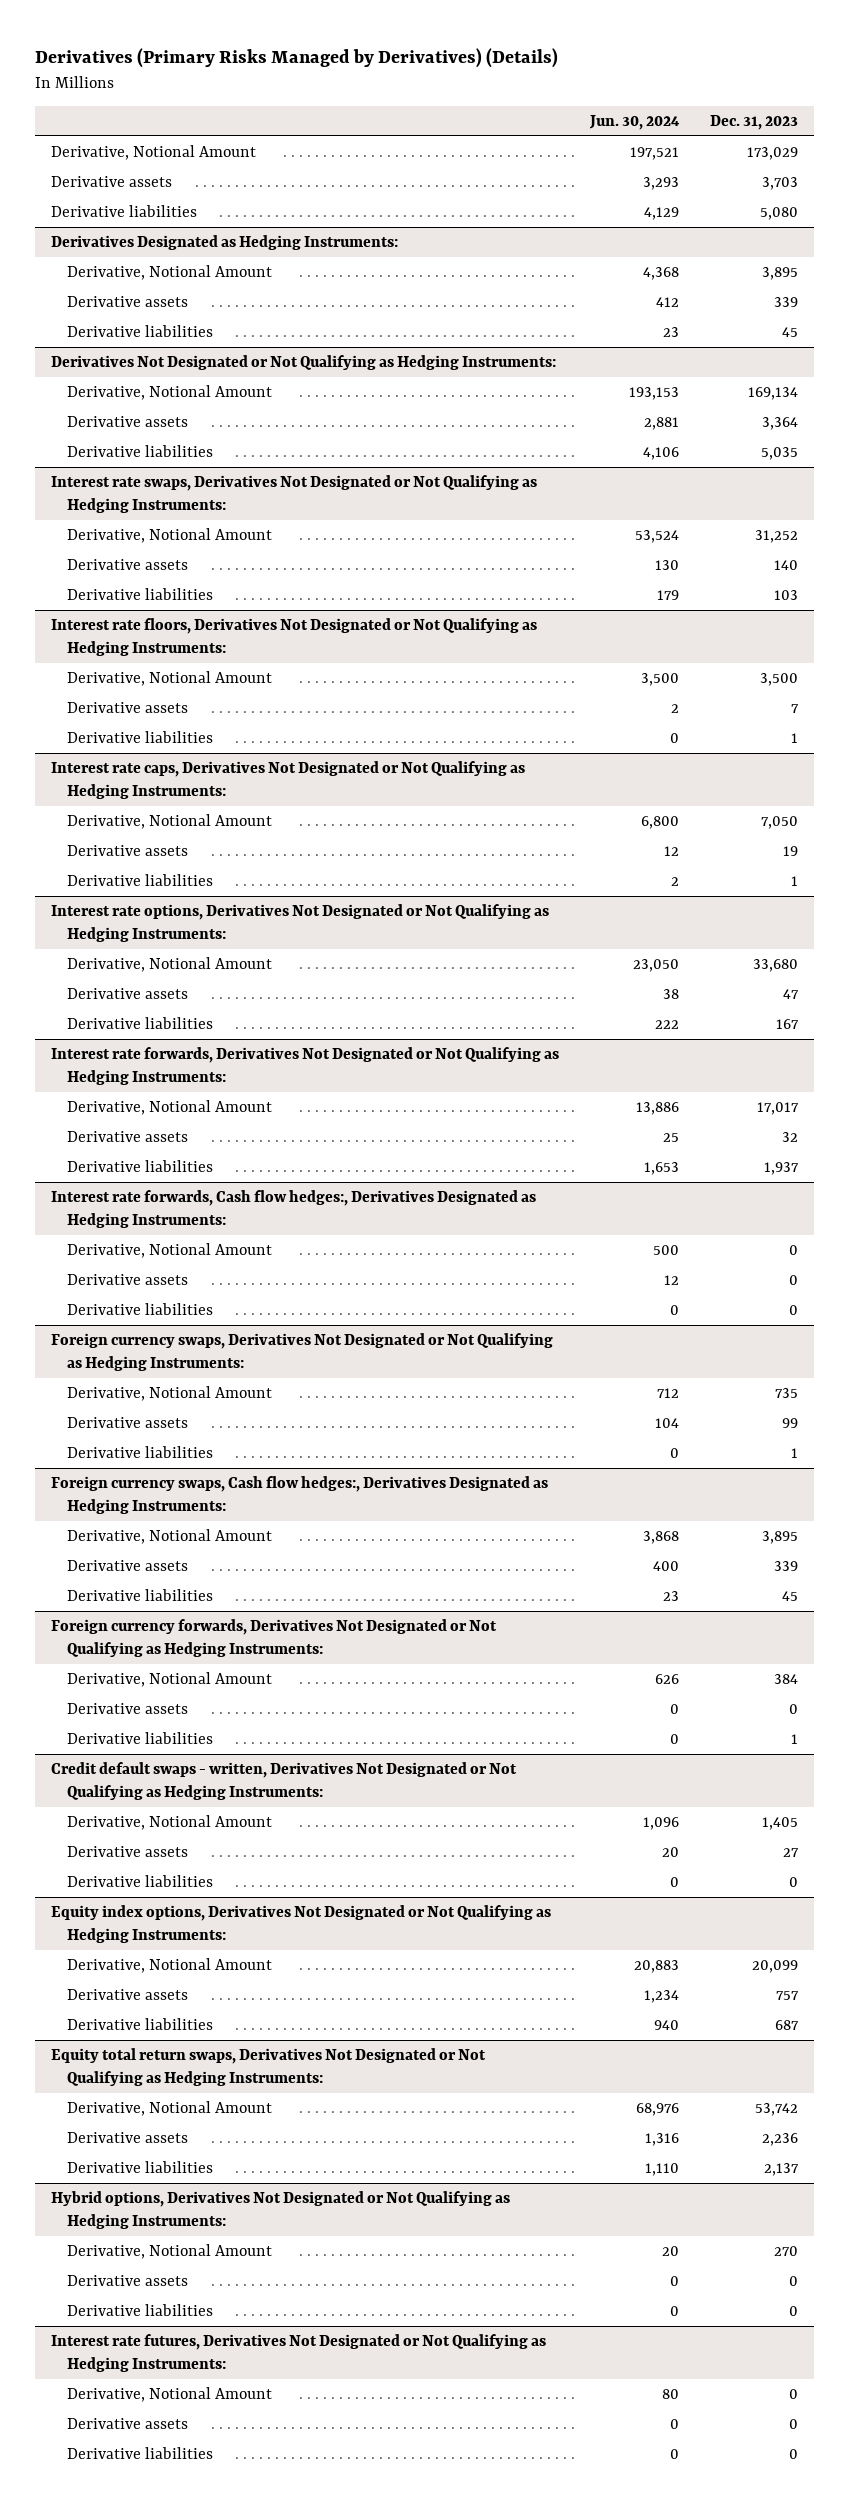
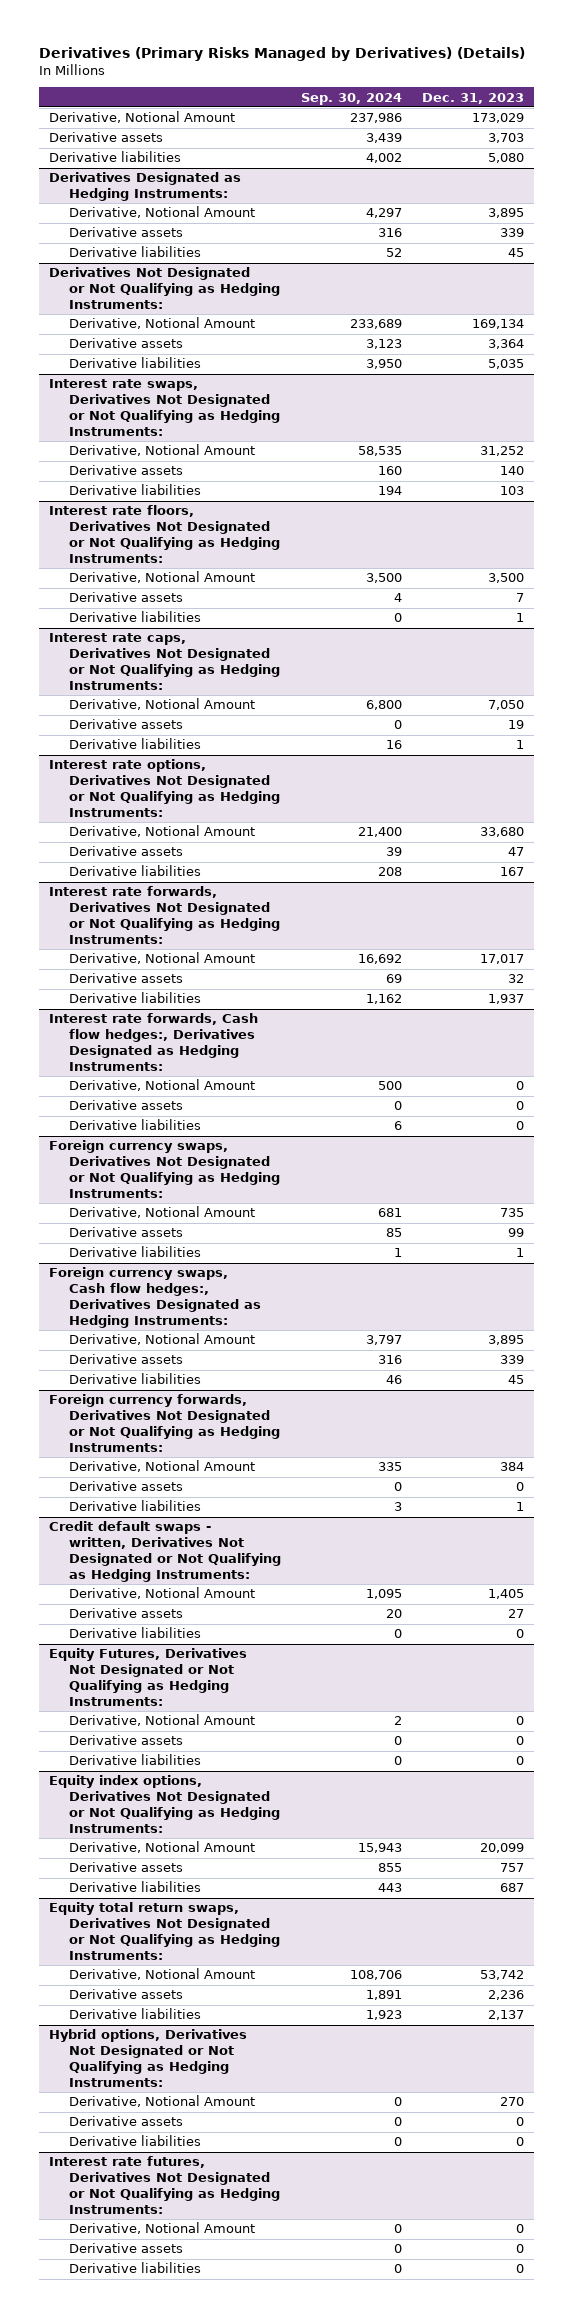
[589,114,681,130] Jun. 30, 2024 -> none
none -> [300,92,402,105] Sep. 30, 2024
none -> [49,1648,248,1706] Equity Futures, Derivatives Not Designated or Not Qualifying as Hedging Instruments:
none -> [68,1714,255,1727] Derivative, Notional Amount
none -> [68,1735,183,1746] Derivative assets
none -> [68,1754,201,1766] Derivative liabilities

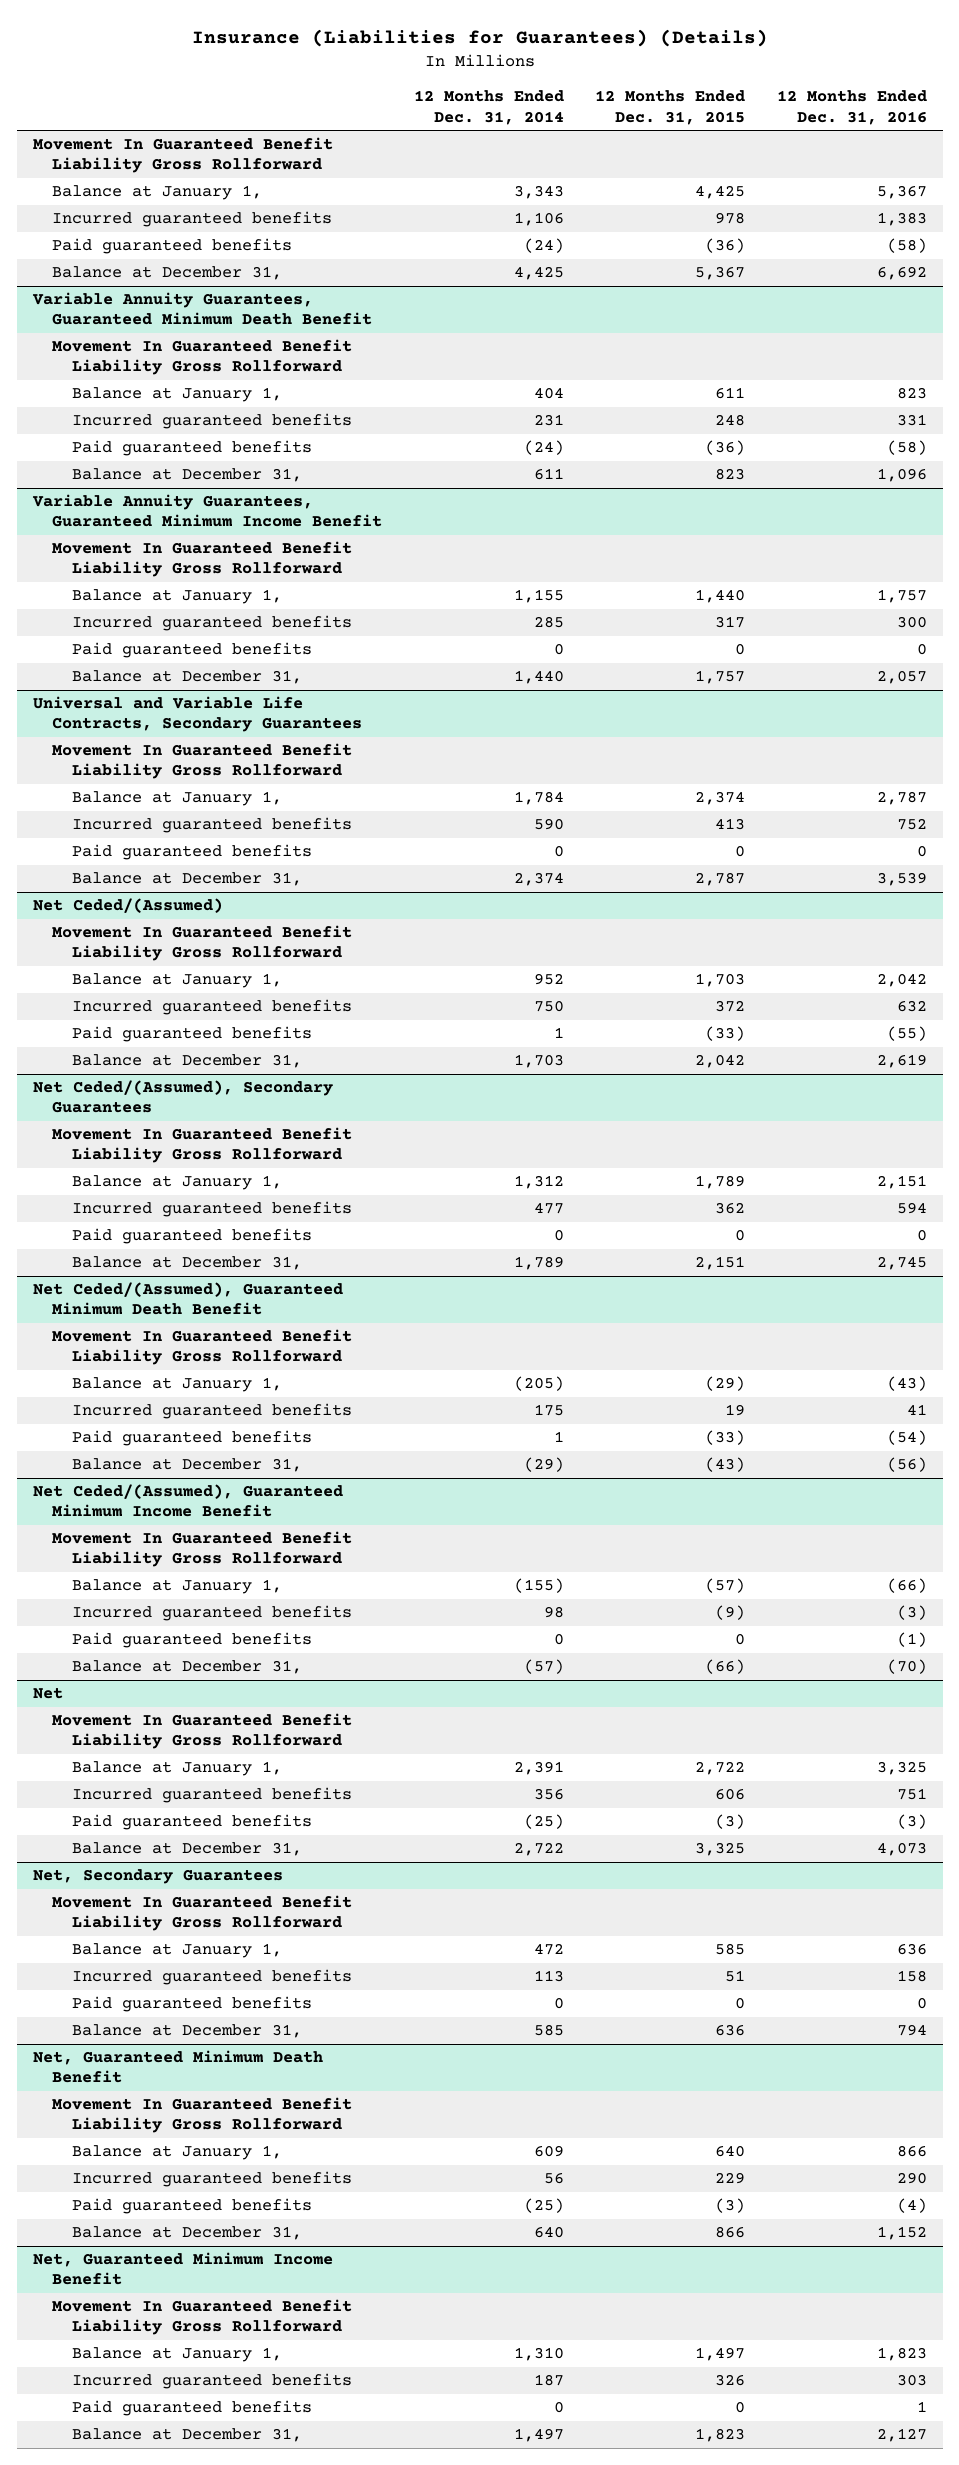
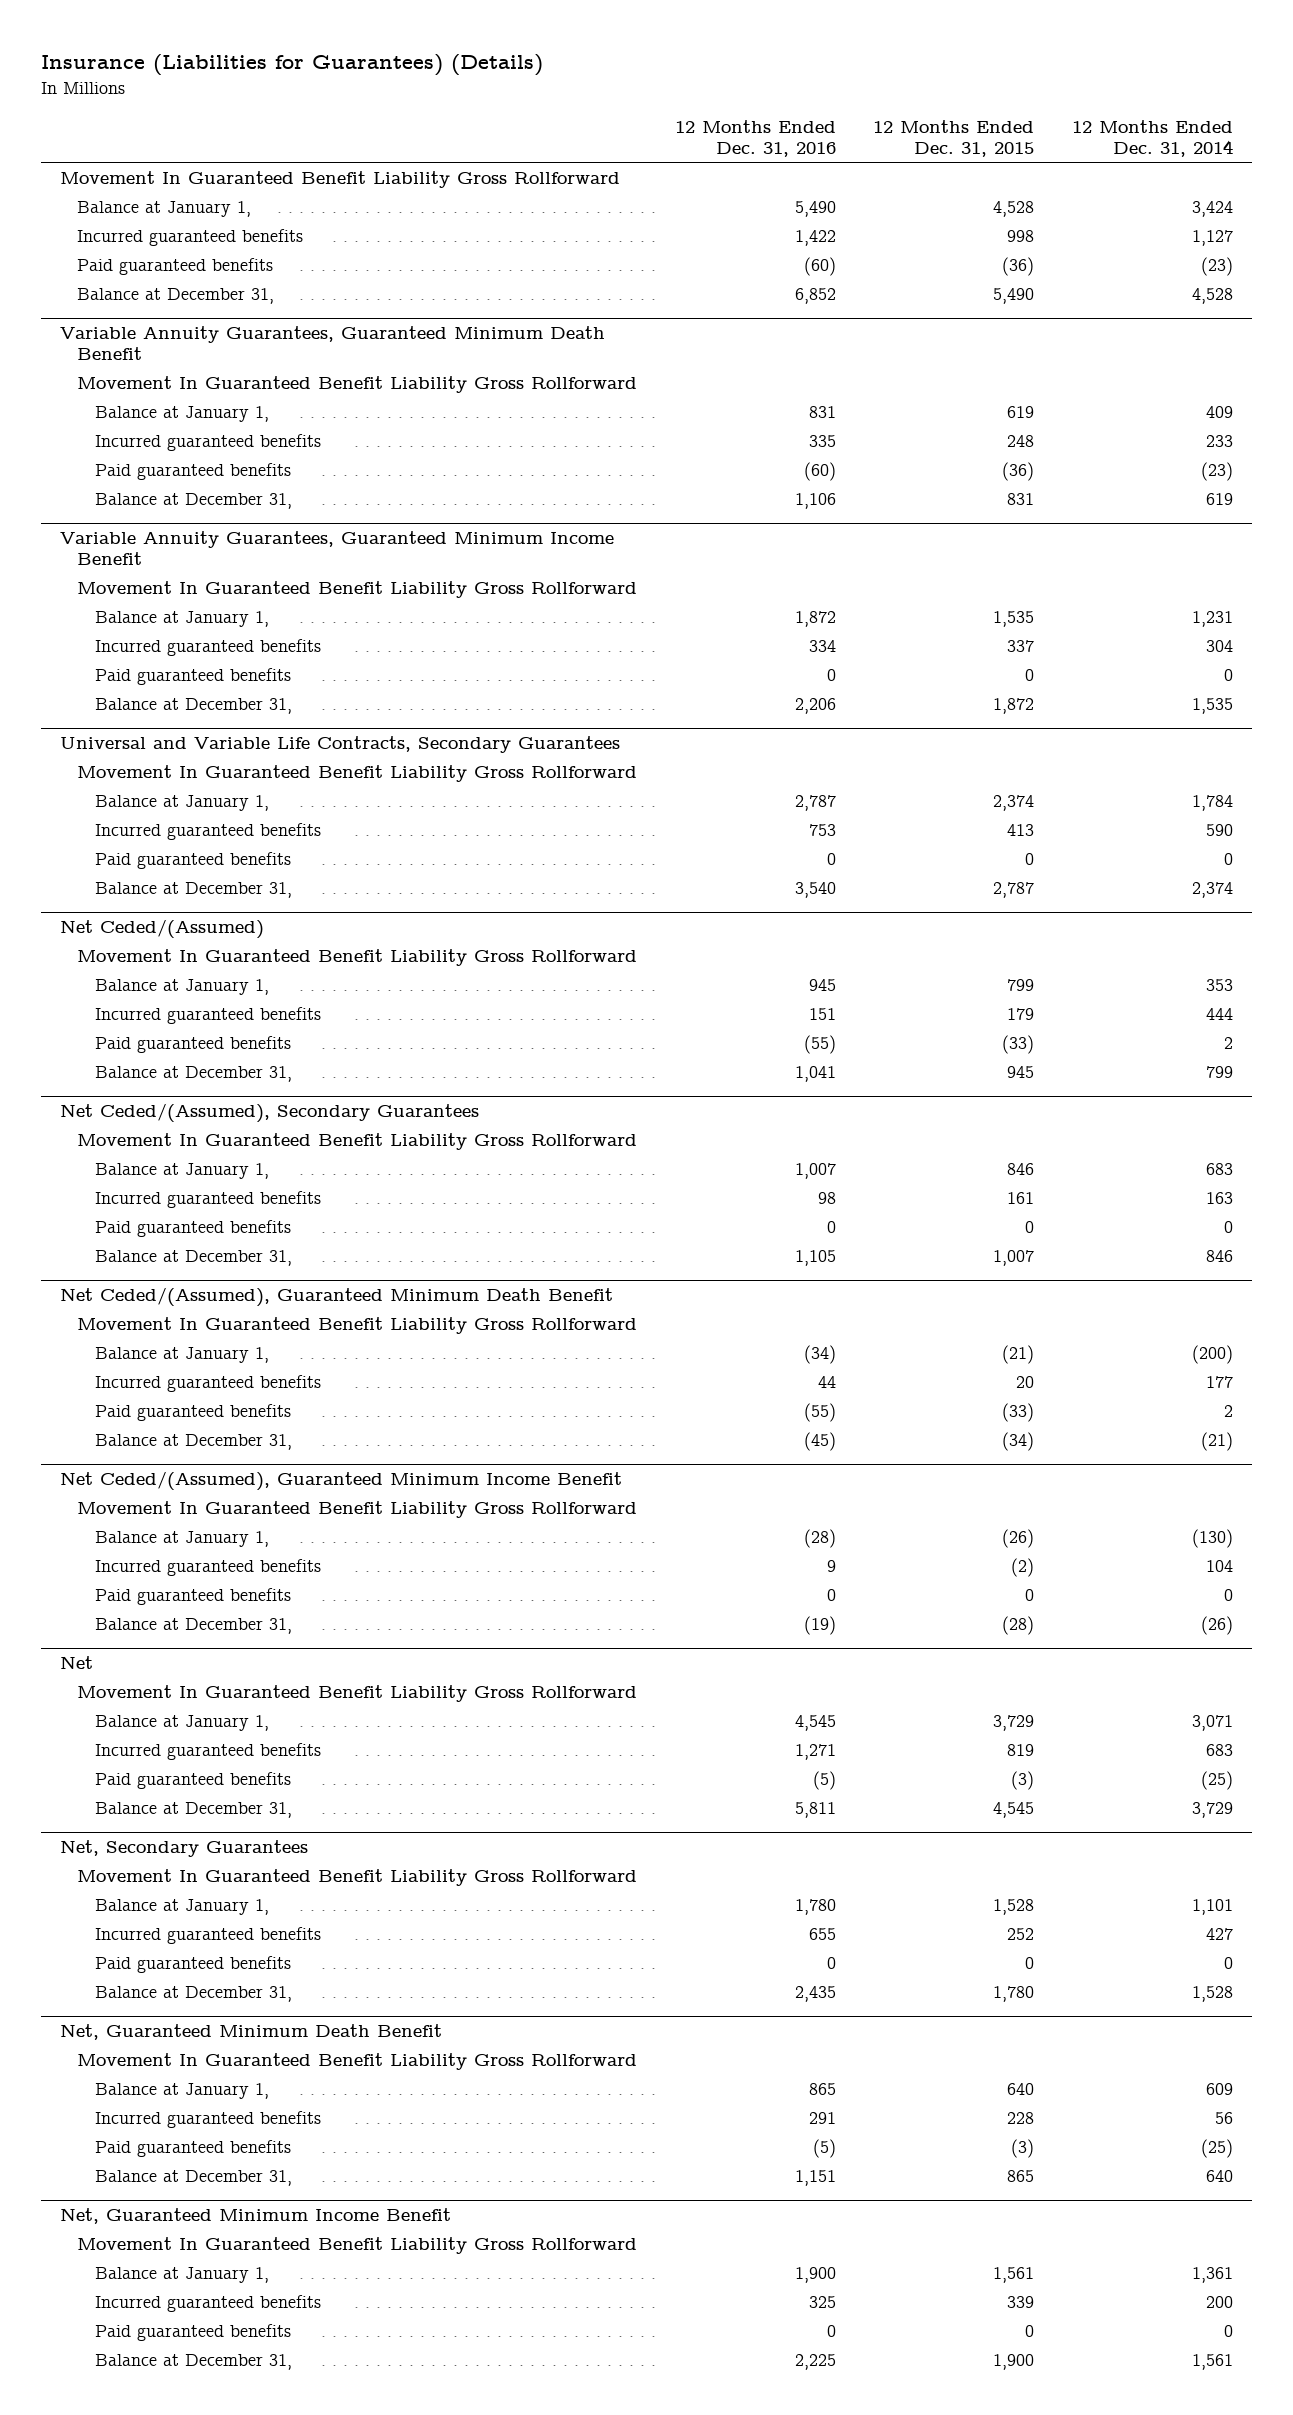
[513,185,564,200] 3,343 -> [1192,200,1234,217] 3,424
[695,185,746,200] 4,425 -> [993,200,1035,217] 4,528
[876,185,927,200] 5,367 -> [794,200,836,217] 5,490
[513,212,564,227] 1,106 -> [1192,229,1234,246] 1,127
[715,212,746,225] 978 -> [1007,229,1035,242] 998
[876,212,927,227] 1,383 -> [794,229,836,246] 1,422
[523,238,564,254] (24) -> [1201,256,1234,276] (23)
[886,238,927,254] (58) -> [803,256,836,276] (60)
[513,266,564,281] 4,425 -> [1192,287,1234,304] 4,528
[695,266,746,281] 5,367 -> [993,287,1035,304] 5,490
[876,266,927,281] 6,692 -> [794,287,836,304] 6,852
[533,387,564,400] 404 -> [1206,405,1234,418] 409
[715,387,746,400] 611 -> [1007,405,1035,418] 619
[896,387,927,400] 823 -> [808,405,836,418] 831
[533,414,564,427] 231 -> [1206,434,1234,447] 233
[896,414,927,427] 331 -> [808,434,836,447] 335
[523,440,564,456] (24) -> [1201,461,1234,481] (23)
[886,440,927,456] (58) -> [803,461,836,481] (60)
[533,468,564,481] 611 -> [1206,492,1234,505] 619
[715,468,746,481] 823 -> [1007,492,1035,505] 831
[876,468,927,483] 1,096 -> [794,492,836,509] 1,106
[513,589,564,604] 1,155 -> [1192,610,1234,627] 1,231
[695,589,746,604] 1,440 -> [993,610,1035,627] 1,535
[876,589,927,604] 1,757 -> [794,610,836,627] 1,872
[533,616,564,629] 285 -> [1206,639,1234,652] 304
[715,616,746,629] 317 -> [1007,639,1035,652] 337
[896,616,927,629] 300 -> [808,639,836,652] 334
[513,670,564,685] 1,440 -> [1192,697,1234,714] 1,535
[695,670,746,685] 1,757 -> [993,697,1035,714] 1,872
[876,670,927,685] 2,057 -> [794,697,836,714] 2,206
[896,818,927,831] 752 -> [808,823,836,836] 753
[876,872,927,887] 3,539 -> [794,881,836,898] 3,540
[533,973,564,986] 952 -> [1206,978,1234,991] 353
[695,973,746,988] 1,703 -> [1007,978,1035,991] 799
[876,973,927,988] 2,042 -> [808,978,836,991] 945
[533,1000,564,1013] 750 -> [1206,1007,1234,1020] 444
[715,1000,746,1013] 372 -> [1007,1007,1035,1020] 179
[896,1000,927,1013] 632 -> [808,1007,836,1020] 151
[553,1027,564,1039] 1 -> [1224,1036,1234,1049] 2
[513,1054,564,1069] 1,703 -> [1206,1065,1234,1078] 799
[695,1054,746,1069] 2,042 -> [1007,1065,1035,1078] 945
[876,1054,927,1069] 2,619 -> [794,1065,836,1082] 1,041
[513,1175,564,1190] 1,312 -> [1206,1162,1234,1175] 683
[695,1175,746,1190] 1,789 -> [1007,1162,1035,1175] 846
[876,1175,927,1190] 2,151 -> [794,1162,836,1179] 1,007
[533,1202,564,1215] 477 -> [1206,1191,1234,1204] 163
[715,1202,746,1215] 362 -> [1007,1191,1035,1204] 161
[896,1202,927,1215] 594 -> [817,1191,836,1204] 98
[513,1256,564,1271] 1,789 -> [1206,1249,1234,1262] 846
[695,1256,746,1271] 2,151 -> [993,1249,1035,1266] 1,007
[876,1256,927,1271] 2,745 -> [794,1249,836,1266] 1,105
[513,1376,564,1392] (205) -> [1192,1344,1234,1364] (200)
[705,1376,746,1392] (29) -> [1002,1344,1035,1364] (21)
[886,1376,927,1392] (43) -> [803,1344,836,1364] (34)
[533,1404,564,1417] 175 -> [1206,1375,1234,1388] 177
[725,1404,746,1417] 19 -> [1016,1375,1035,1388] 20
[906,1404,927,1416] 41 -> [817,1375,836,1388] 44
[553,1431,564,1443] 1 -> [1224,1404,1234,1417] 2
[886,1430,927,1446] (54) -> [803,1402,836,1422] (55)
[523,1457,564,1473] (29) -> [1201,1431,1234,1451] (21)
[705,1457,746,1473] (43) -> [1002,1431,1035,1451] (34)
[886,1457,927,1473] (56) -> [803,1431,836,1451] (45)
[513,1578,564,1594] (155) -> [1192,1528,1234,1548] (130)
[705,1578,746,1594] (57) -> [1002,1528,1035,1548] (26)
[886,1578,927,1594] (66) -> [803,1528,836,1548] (28)
[543,1606,564,1619] 98 -> [1206,1559,1234,1572] 104
[715,1605,746,1621] (9) -> [1011,1557,1035,1577] (2)
[896,1605,927,1621] (3) -> [826,1559,836,1572] 9
[896,1632,927,1648] (1) -> [826,1588,836,1601] 0
[523,1659,564,1675] (57) -> [1201,1615,1234,1635] (26)
[705,1659,746,1675] (66) -> [1002,1615,1035,1635] (28)
[886,1659,927,1675] (70) -> [803,1615,836,1635] (19)
[513,1761,564,1776] 2,391 -> [1192,1714,1234,1731] 3,071
[695,1761,746,1776] 2,722 -> [993,1714,1035,1731] 3,729
[876,1761,927,1776] 3,325 -> [794,1714,836,1731] 4,545
[533,1788,564,1801] 356 -> [1206,1743,1234,1756] 683
[715,1788,746,1801] 606 -> [1007,1743,1035,1756] 819
[896,1788,927,1801] 751 -> [794,1743,836,1760] 1,271
[896,1814,927,1830] (3) -> [812,1770,836,1790] (5)
[513,1842,564,1857] 2,722 -> [1192,1801,1234,1818] 3,729
[695,1842,746,1857] 3,325 -> [993,1801,1035,1818] 4,545
[876,1842,927,1857] 4,073 -> [794,1801,836,1818] 5,811
[533,1943,564,1956] 472 -> [1192,1898,1234,1915] 1,101
[715,1943,746,1956] 585 -> [993,1898,1035,1915] 1,528
[896,1943,927,1956] 636 -> [794,1898,836,1915] 1,780
[533,1970,564,1983] 113 -> [1206,1927,1234,1940] 427
[725,1970,746,1983] 51 -> [1007,1927,1035,1940] 252
[896,1970,927,1983] 158 -> [808,1927,836,1940] 655
[533,2024,564,2037] 585 -> [1192,1985,1234,2002] 1,528
[715,2024,746,2037] 636 -> [993,1985,1035,2002] 1,780
[896,2024,927,2037] 794 -> [794,1985,836,2002] 2,435
[896,2145,927,2158] 866 -> [808,2082,836,2095] 865
[715,2172,746,2185] 229 -> [1007,2111,1035,2124] 228
[896,2172,927,2185] 290 -> [808,2111,836,2124] 291
[896,2198,927,2214] (4) -> [812,2138,836,2158] (5)
[715,2226,746,2239] 866 -> [1007,2169,1035,2182] 865
[876,2226,927,2241] 1,152 -> [794,2169,836,2186] 1,151
[513,2347,564,2362] 1,310 -> [1192,2266,1234,2283] 1,361
[695,2347,746,2362] 1,497 -> [993,2266,1035,2283] 1,561
[876,2347,927,2362] 1,823 -> [794,2266,836,2283] 1,900
[533,2374,564,2387] 187 -> [1206,2295,1234,2308] 200
[715,2374,746,2387] 326 -> [1007,2295,1035,2308] 339
[896,2374,927,2387] 303 -> [808,2295,836,2308] 325
[916,2401,927,2413] 1 -> [826,2324,836,2337] 0
[513,2428,564,2443] 1,497 -> [1192,2353,1234,2370] 1,561
[695,2428,746,2443] 1,823 -> [993,2353,1035,2370] 1,900
[876,2428,927,2443] 2,127 -> [794,2353,836,2370] 2,225

